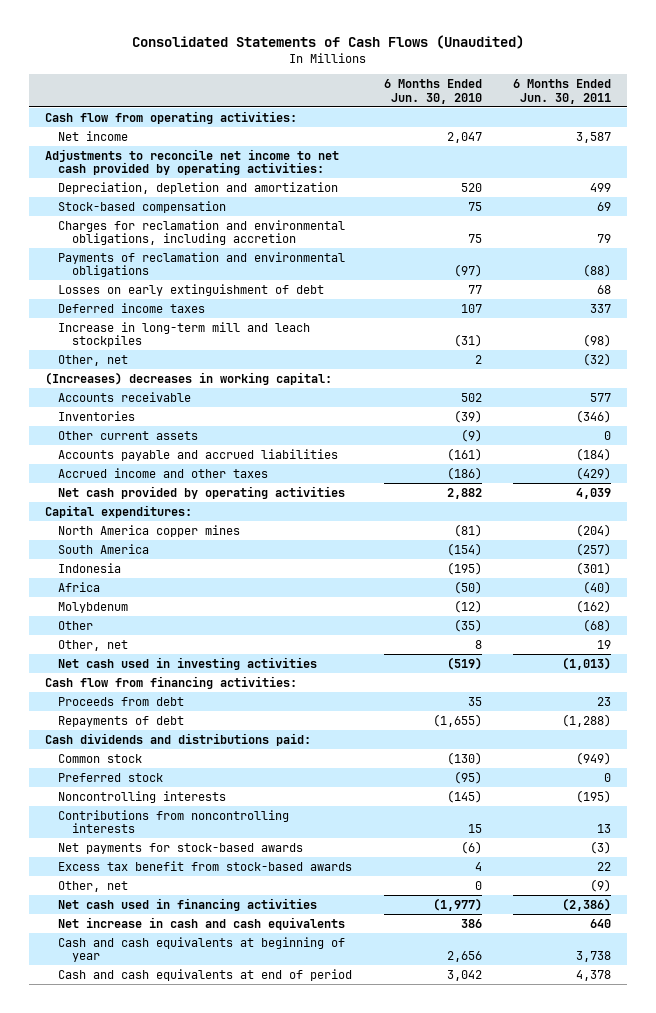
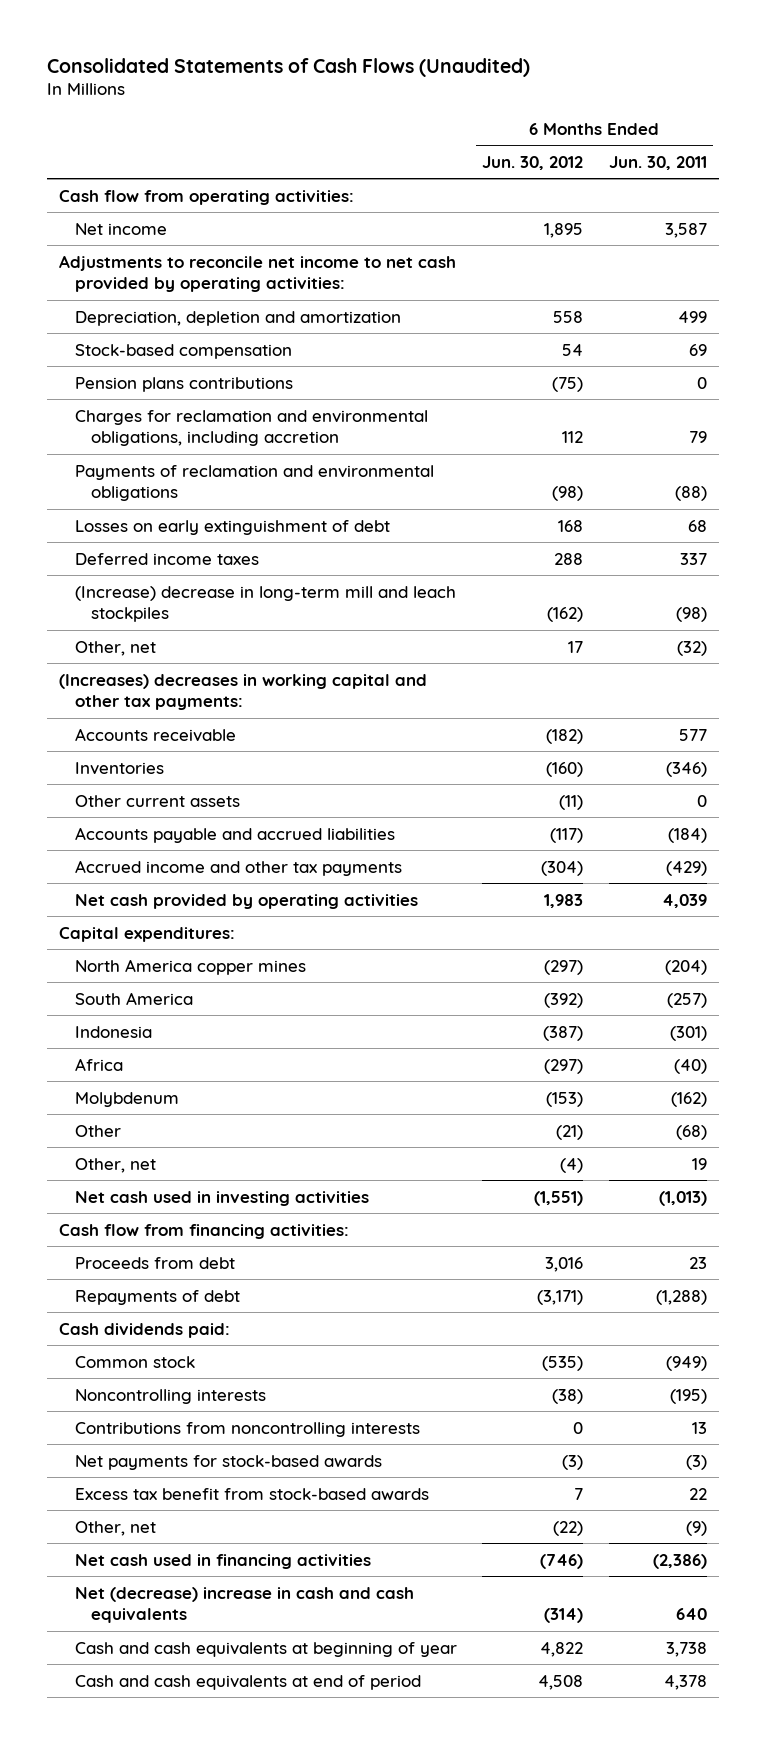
[383,78,482,104] 6 Months Ended Jun. 30, 2010 -> none
none -> [482,155,584,170] Jun. 30, 2012
none -> [75,376,294,392] Pension plans contributions
[58,321,311,348] Increase in long-term mill and leach stockpiles -> [75,585,457,623] (Increase) decrease in long-term mill and leach stockpiles
[44,371,332,385] (Increases) decreases in working capital: -> [59,673,428,711] (Increases) decreases in working capital and other tax payments:
[58,467,269,478] Accrued income and other taxes -> [75,859,403,876] Accrued income and other tax payments
[44,732,311,746] Cash dividends and distributions paid: -> [59,1322,231,1338] Cash dividends paid:
[58,772,164,782] Preferred stock -> none
[58,916,346,930] Net increase in cash and cash equivalents -> [75,1586,415,1624] Net (decrease) increase in cash and cash equivalents

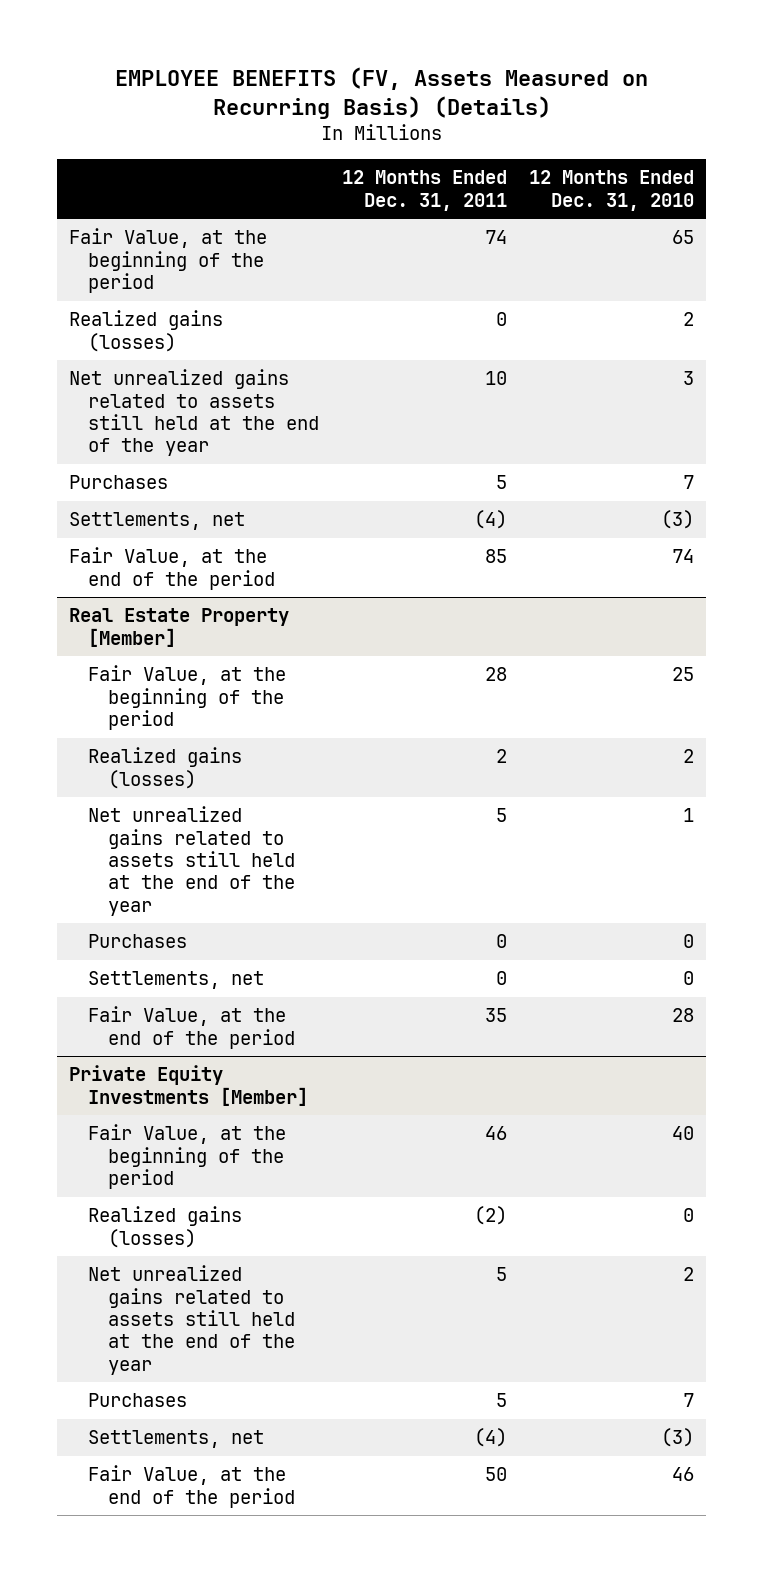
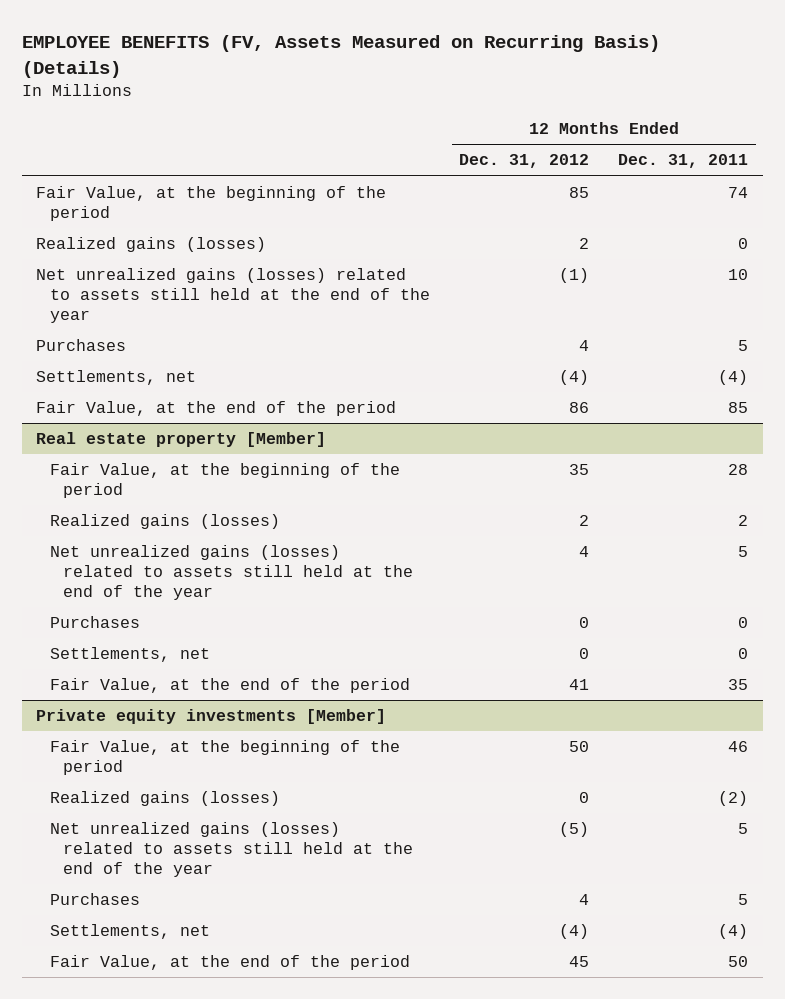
[529,170,695,211] 12 Months Ended Dec. 31, 2010 -> none
none -> [459,154,590,169] Dec. 31, 2012
[68,369,320,457] Net unrealized gains related to assets still held at the end of the year -> [36,268,430,324] Net unrealized gains (losses) related to assets still held at the end of the year
[68,608,289,647] Real Estate Property [Member] -> [36,432,327,448] Real estate property [Member]
[88,806,295,916] Net unrealized gains related to assets still held at the end of the year -> [49,545,414,601] Net unrealized gains (losses) related to assets still held at the end of the year
[68,1065,309,1106] Private Equity Investments [Member] -> [36,709,387,725] Private equity investments [Member]
[88,1265,295,1375] Net unrealized gains related to assets still held at the end of the year -> [49,822,414,878] Net unrealized gains (losses) related to assets still held at the end of the year

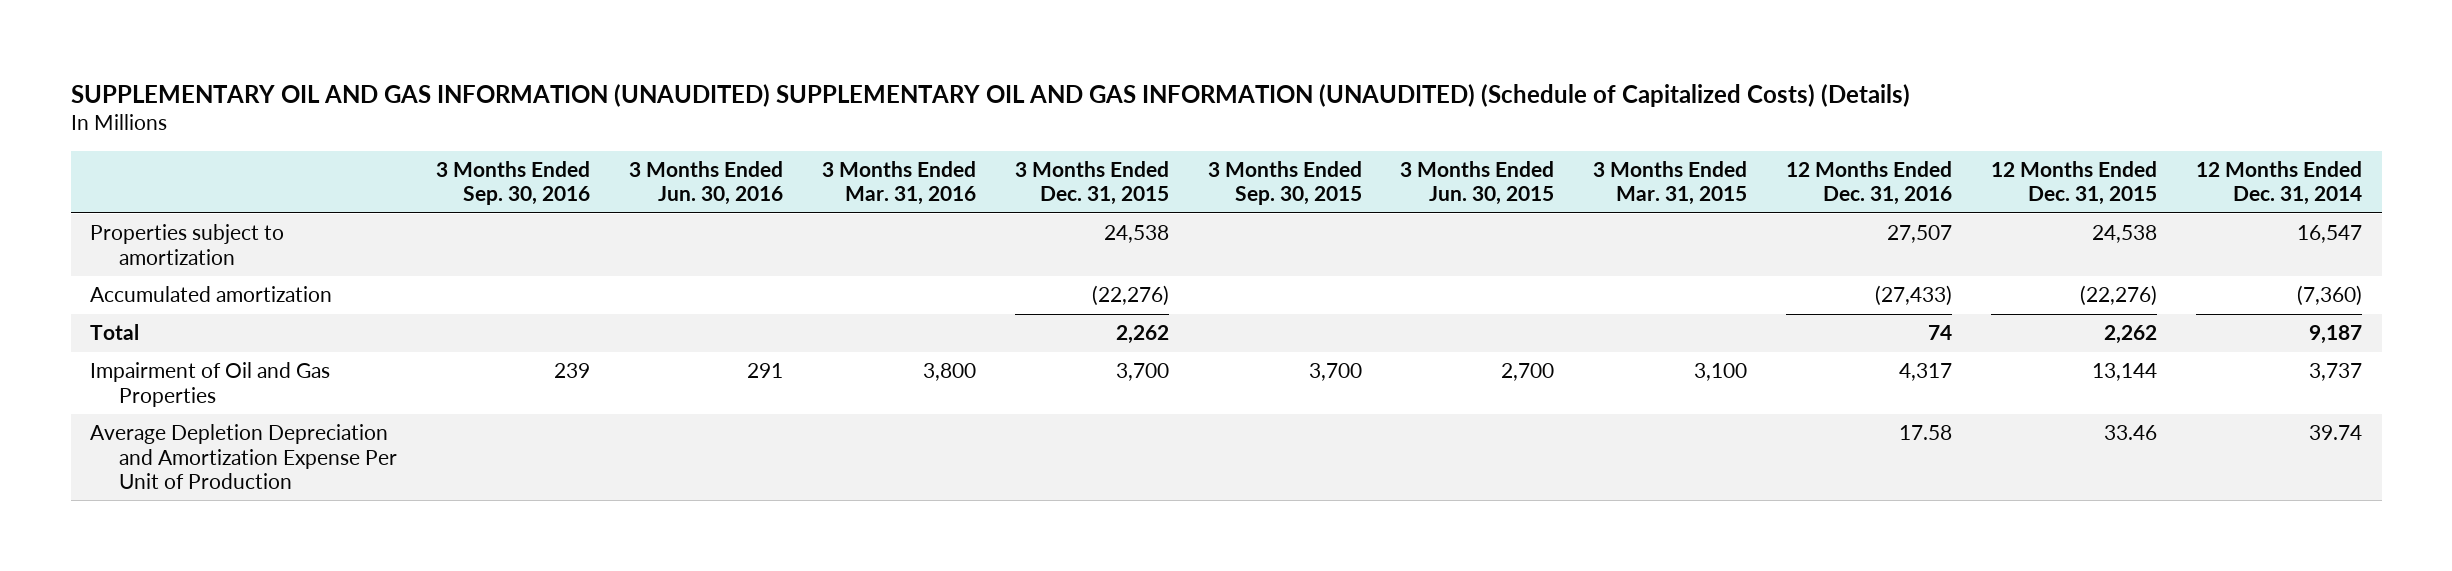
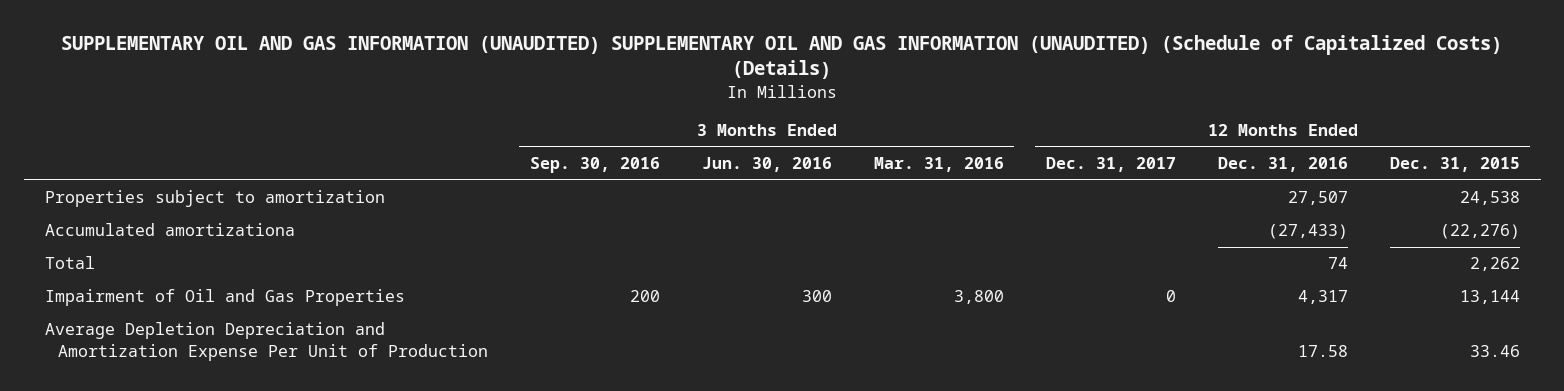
[1014,161,1169,206] 3 Months Ended Dec. 31, 2015 -> none
[1207,161,1362,206] 3 Months Ended Sep. 30, 2015 -> none
[1400,161,1555,206] 3 Months Ended Jun. 30, 2015 -> none
[1593,161,1748,206] 3 Months Ended Mar. 31, 2015 -> none
[2196,161,2363,206] 12 Months Ended Dec. 31, 2014 -> none
none -> [1045,157,1176,173] Dec. 31, 2017
[90,286,333,303] Accumulated amortization -> [44,223,295,237] Accumulated amortizationa
[553,363,590,379] 239 -> [629,290,660,303] 200
[746,363,783,379] 291 -> [801,290,832,303] 300

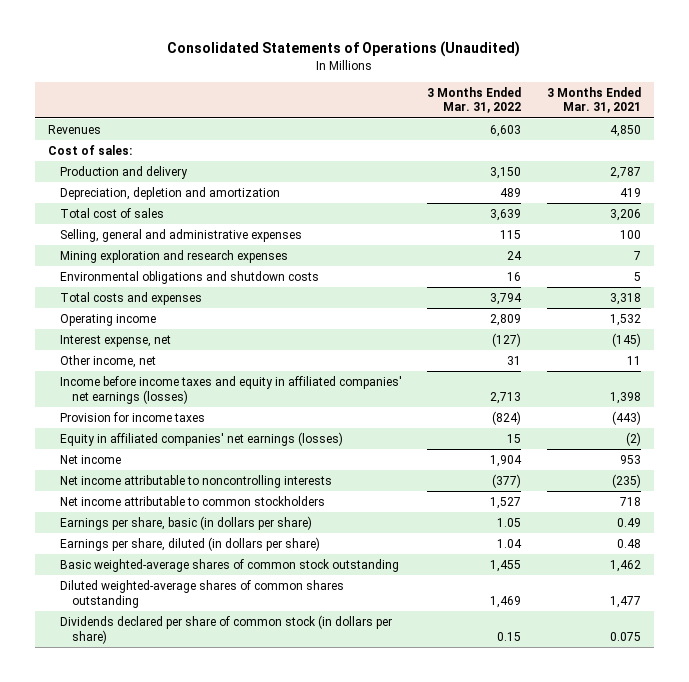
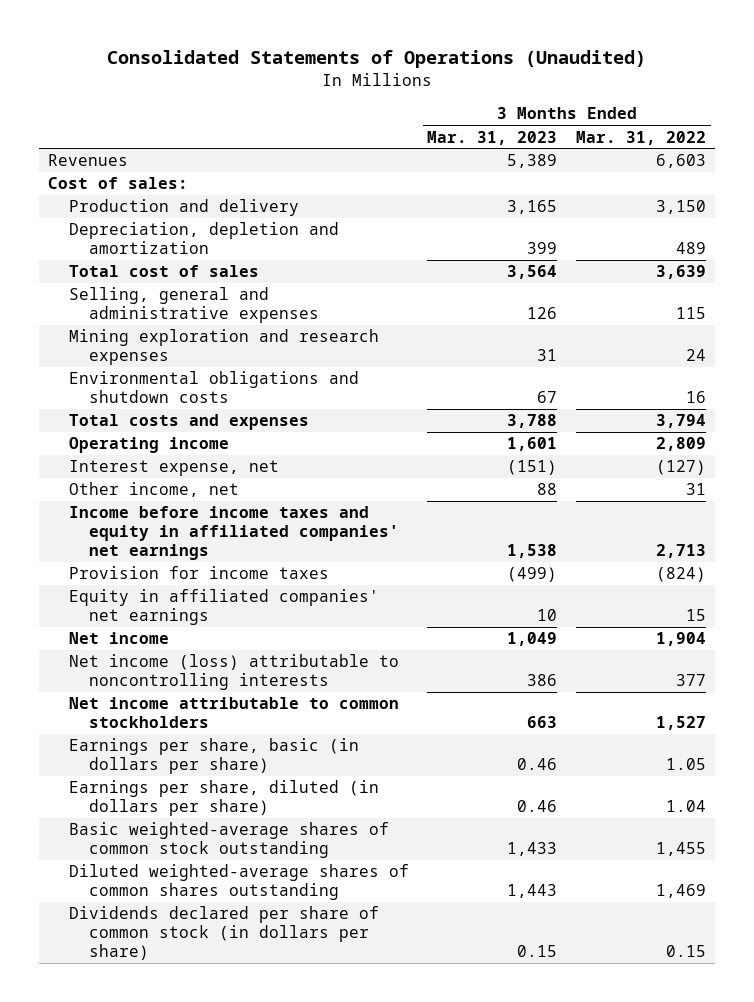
[547,86,642,114] 3 Months Ended Mar. 31, 2021 -> none
none -> [427,130,558,145] Mar. 31, 2023
[59,375,402,404] Income before income taxes and equity in affiliated companies' net earnings (losses) -> [68,506,400,561] Income before income taxes and equity in affiliated companies' net earnings
[59,431,343,446] Equity in affiliated companies' net earnings (losses) -> [68,589,379,626] Equity in affiliated companies' net earnings
[59,474,332,488] Net income attributable to noncontrolling interests -> [68,654,399,691] Net income (loss) attributable to noncontrolling interests
[492,473,522,488] (377) -> [676,674,707,687] 377

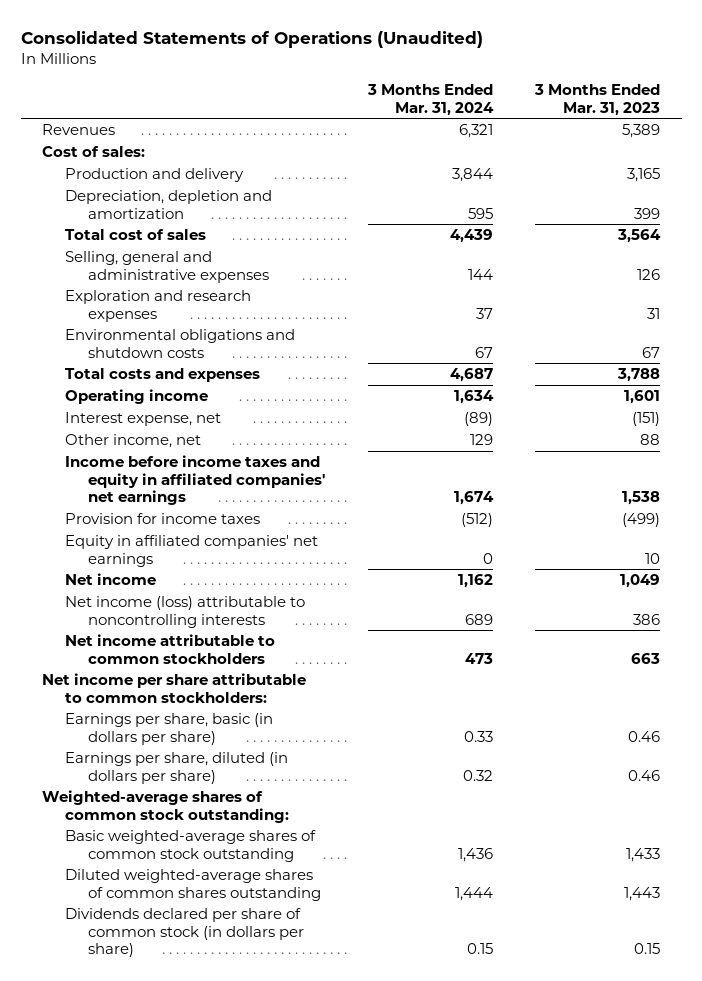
[576,130,707,145] Mar. 31, 2022 -> none
none -> [366,84,494,116] 3 Months Ended Mar. 31, 2024
[68,329,379,366] Mining exploration and research expenses -> [65,290,252,322] Exploration and research expenses
none -> [41,673,306,703] Net income per share attributable to common stockholders:
none -> [41,790,290,823] Weighted-average shares of common stock outstanding:

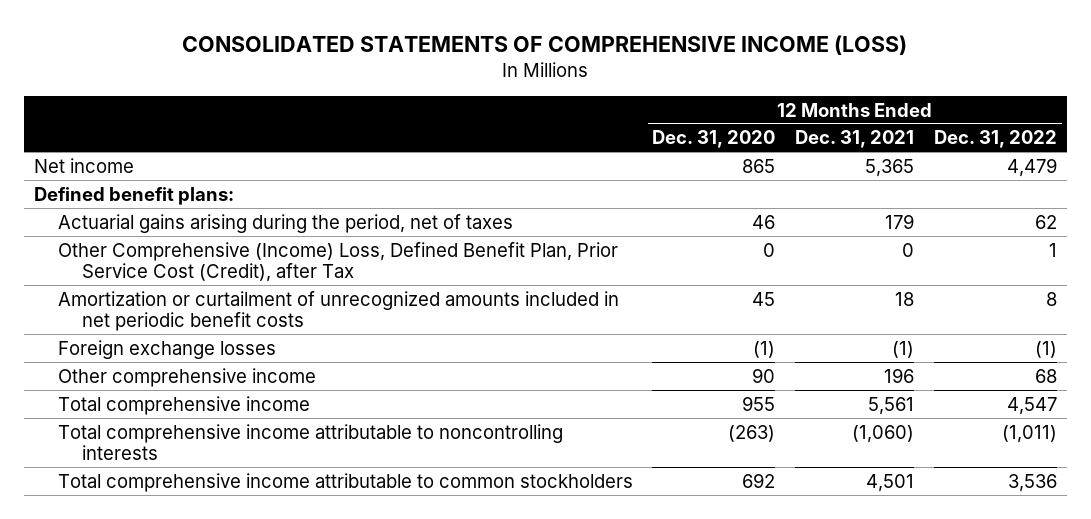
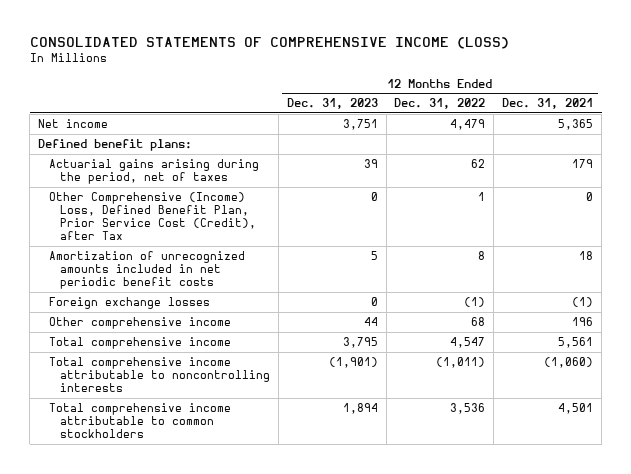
[652,130,776,149] Dec. 31, 2020 -> none
none -> [286,98,378,110] Dec. 31, 2023
[57,290,619,332] Amortization or curtailment of unrecognized amounts included in net periodic benefit costs -> [48,251,245,290] Amortization of unrecognized amounts included in net periodic benefit costs

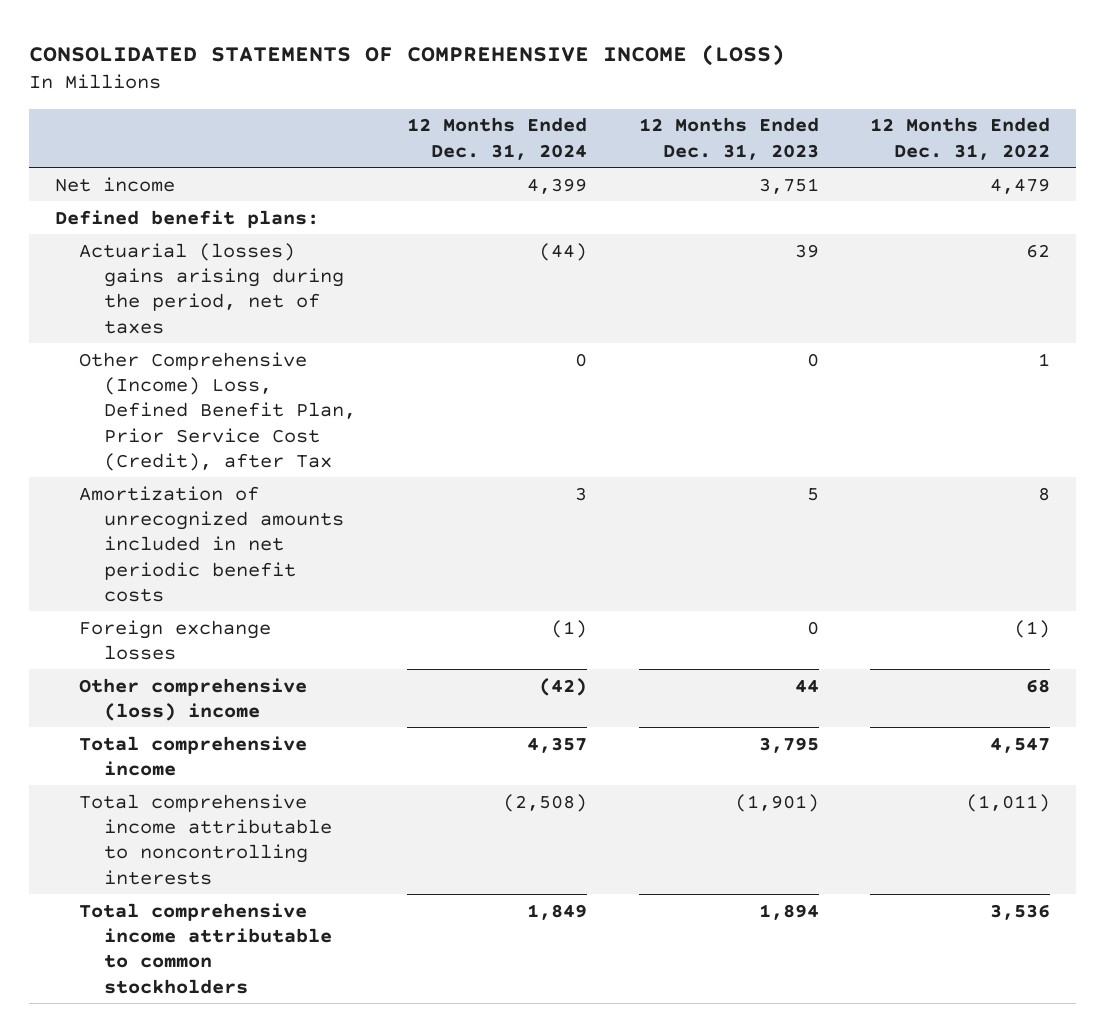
[502,98,594,110] Dec. 31, 2021 -> none
none -> [407,117,588,160] 12 Months Ended Dec. 31, 2024
[48,159,259,185] Actuarial gains arising during the period, net of taxes -> [79,242,344,334] Actuarial (losses) gains arising during the period, net of taxes
[48,317,231,330] Other comprehensive income -> [79,677,308,721] Other comprehensive (loss) income

